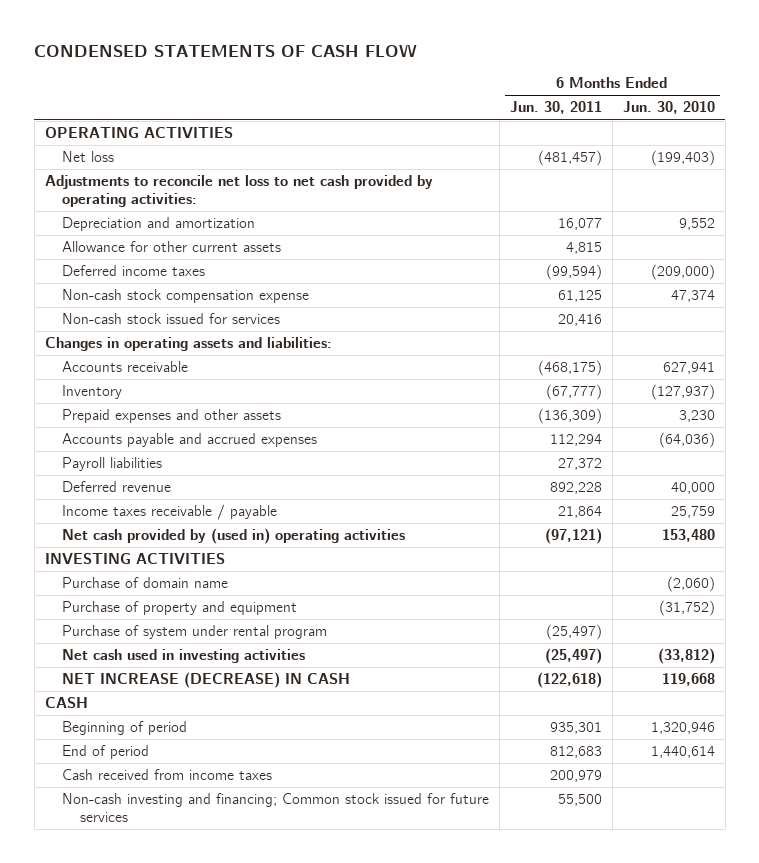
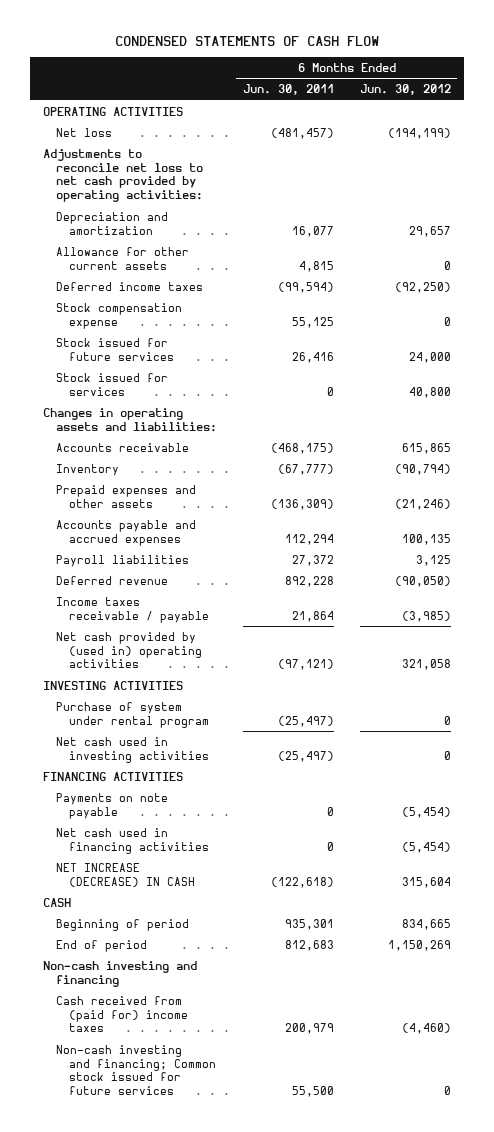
[622,101,715,115] Jun. 30, 2010 -> none
none -> [359,84,451,96] Jun. 30, 2012
[62,289,310,304] Non-cash stock compensation expense -> [55,302,182,329] Stock compensation expense
[557,290,602,303] 61,125 -> [291,316,334,328] 55,125
[62,313,281,325] Non-cash stock issued for services -> [55,337,175,361] Stock issued for future services
[557,314,602,327] 20,416 -> [291,351,334,363] 26,416
none -> [55,372,168,396] Stock issued for services
[62,577,229,589] Purchase of domain name -> none
[62,601,298,616] Purchase of property and equipment -> none
none -> [42,771,183,781] FINANCING ACTIVITIES
none -> [55,792,168,819] Payments on note payable
none -> [55,827,210,854] Net cash used in financing activities
none -> [42,960,197,987] Non-cash investing and financing
[62,769,273,781] Cash received from income taxes -> [55,995,189,1033] Cash received from (paid for) income taxes

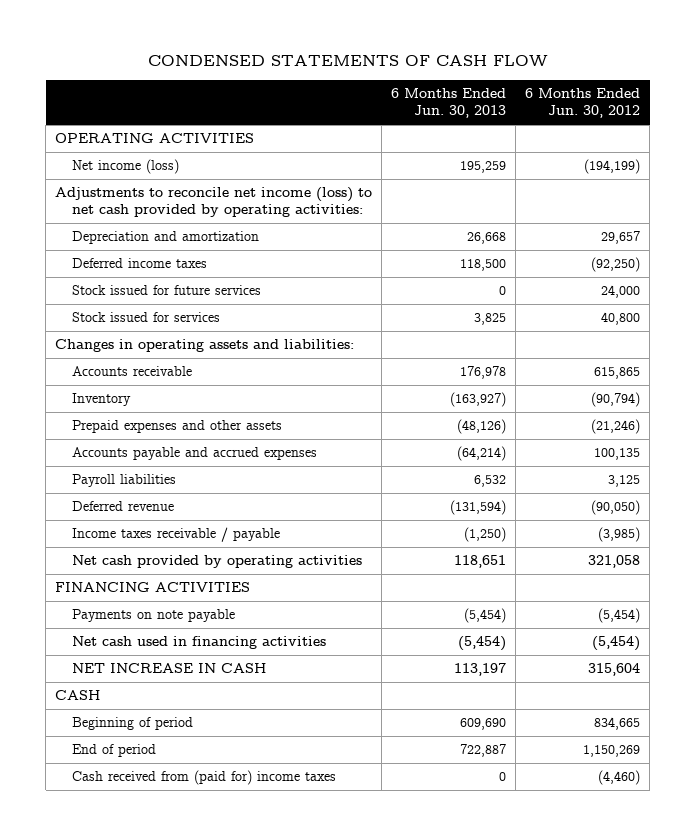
[242,84,334,96] Jun. 30, 2011 -> none
none -> [391,88,507,119] 6 Months Ended Jun. 30, 2013
[55,127,112,137] Net loss -> [72,159,180,175] Net income (loss)
[42,148,203,203] Adjustments to reconcile net loss to net cash provided by operating activities: -> [55,187,373,218] Adjustments to reconcile net income (loss) to net cash provided by operating activities:
[55,246,189,270] Allowance for other current assets -> none
[55,302,182,329] Stock compensation expense -> none
[42,680,183,690] INVESTING ACTIVITIES -> none
[55,701,210,728] Purchase of system under rental program -> none
[55,736,210,763] Net cash used in investing activities -> none
[55,631,203,669] Net cash provided by (used in) operating activities -> [72,555,363,569] Net cash provided by operating activities
[55,862,196,887] NET INCREASE (DECREASE) IN CASH -> [72,663,267,674] NET INCREASE IN CASH
[42,960,197,987] Non-cash investing and financing -> none
[55,1044,217,1096] Non-cash investing and financing; Common stock issued for future services -> none

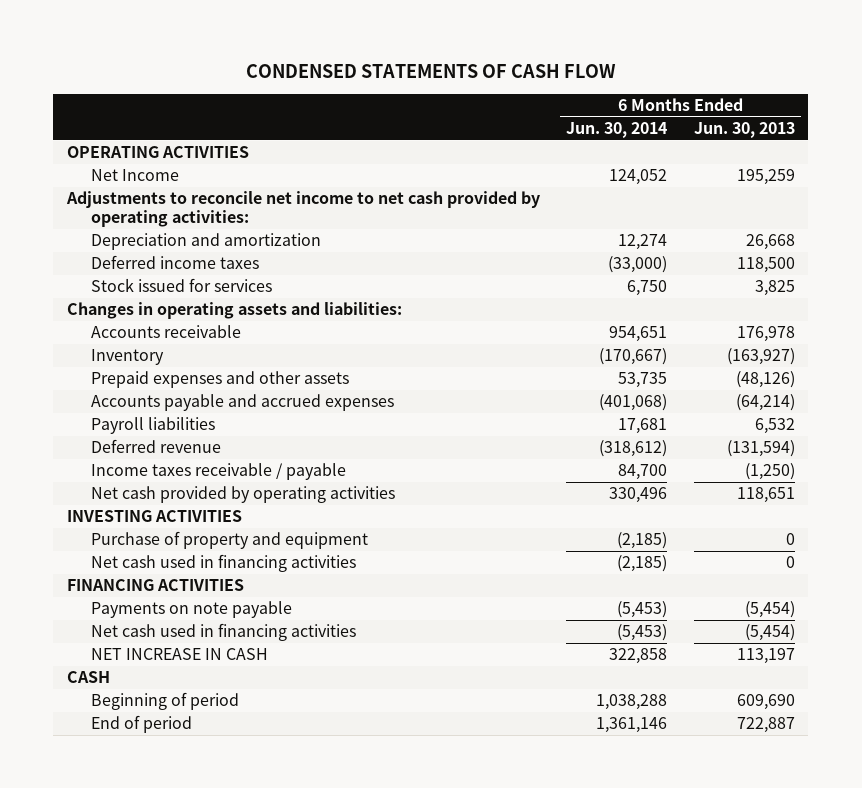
[525,88,641,119] 6 Months Ended Jun. 30, 2012 -> none
none -> [566,122,668,139] Jun. 30, 2014
[72,159,180,175] Net income (loss) -> [90,169,179,182] Net Income
[55,187,373,218] Adjustments to reconcile net income (loss) to net cash provided by operating activities: -> [65,191,540,228] Adjustments to reconcile net income to net cash provided by operating activities:
[72,285,262,296] Stock issued for future services -> none
none -> [66,510,242,523] INVESTING ACTIVITIES
none -> [90,531,368,550] Purchase of property and equipment
none -> [90,554,356,573] Net cash used in financing activities
[72,770,337,786] Cash received from (paid for) income taxes -> none

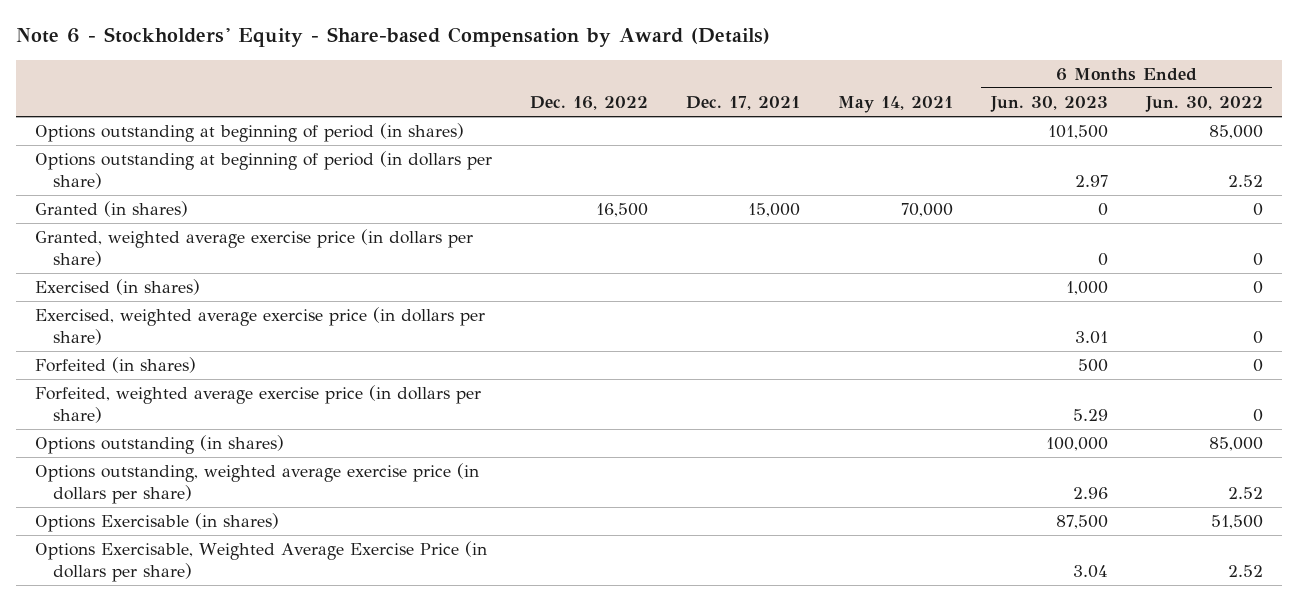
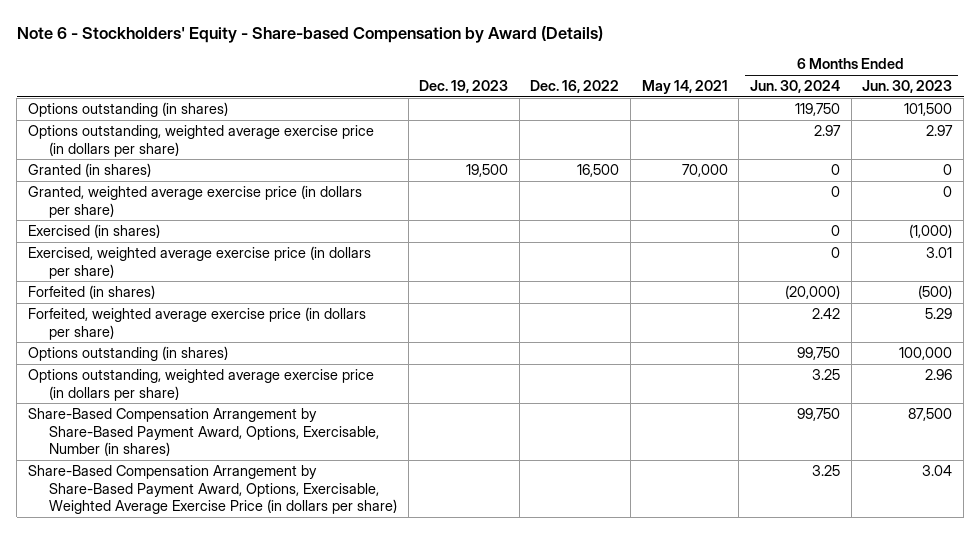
[685,95,800,110] Dec. 17, 2021 -> none
[1144,95,1263,112] Jun. 30, 2022 -> none
none -> [419,80,509,94] Dec. 19, 2023
none -> [750,80,841,94] Jun. 30, 2024
[34,123,464,143] Options outstanding at beginning of period (in shares) -> [27,102,228,118] Options outstanding (in shares)
[34,151,492,190] Options outstanding at beginning of period (in dollars per share) -> [27,125,374,157] Options outstanding, weighted average exercise price (in dollars per share)
[1065,281,1108,296] 1,000 -> [909,224,953,239] (1,000)
[1077,359,1108,373] 500 -> [918,285,953,300] (500)
[34,513,279,533] Options Exercisable (in shares) -> [27,408,379,457] Share-Based Compensation Arrangement by Share-Based Payment Award, Options, Exercisable, Number (in shares)
[34,541,487,583] Options Exercisable, Weighted Average Exercise Price (in dollars per share) -> [27,465,397,515] Share-Based Compensation Arrangement by Share-Based Payment Award, Options, Exercisable, Weighted Average Exercise Price (in dollars per share)

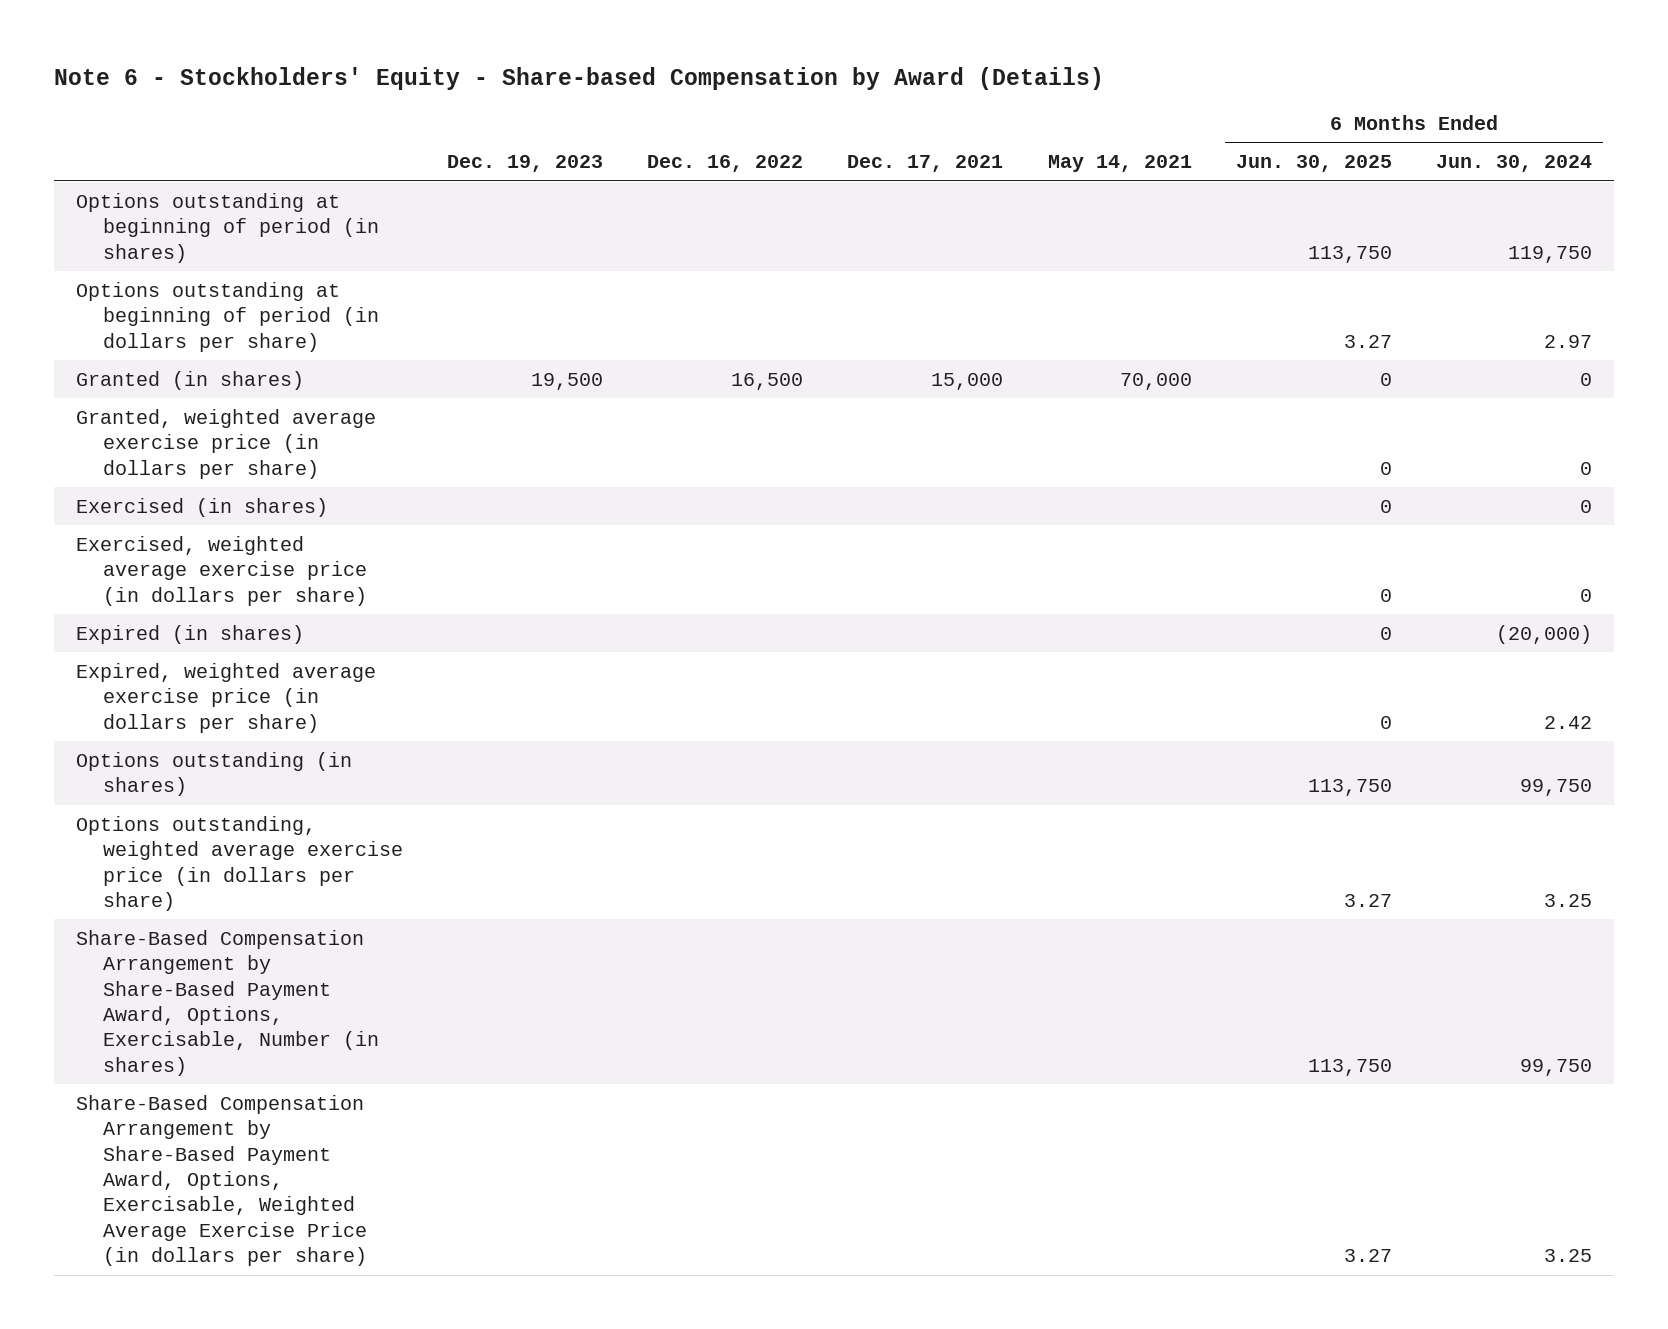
[862,80,953,94] Jun. 30, 2023 -> none
none -> [847,155,1004,173] Dec. 17, 2021
none -> [1235,155,1392,173] Jun. 30, 2025
[27,102,228,118] Options outstanding (in shares) -> [75,192,379,263] Options outstanding at beginning of period (in shares)
[27,125,374,157] Options outstanding, weighted average exercise price (in dollars per share) -> [75,281,379,352] Options outstanding at beginning of period (in dollars per share)
[27,285,155,300] Forfeited (in shares) -> [75,624,304,644] Expired (in shares)
[27,307,366,340] Forfeited, weighted average exercise price (in dollars per share) -> [75,662,376,733] Expired, weighted average exercise price (in dollars per share)

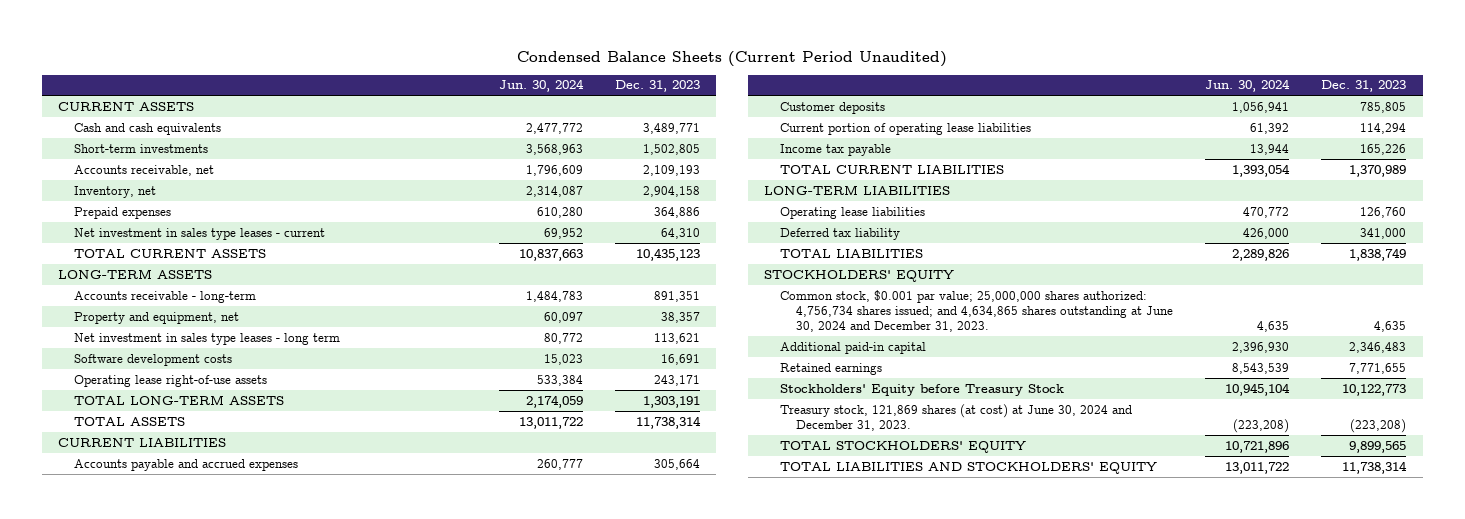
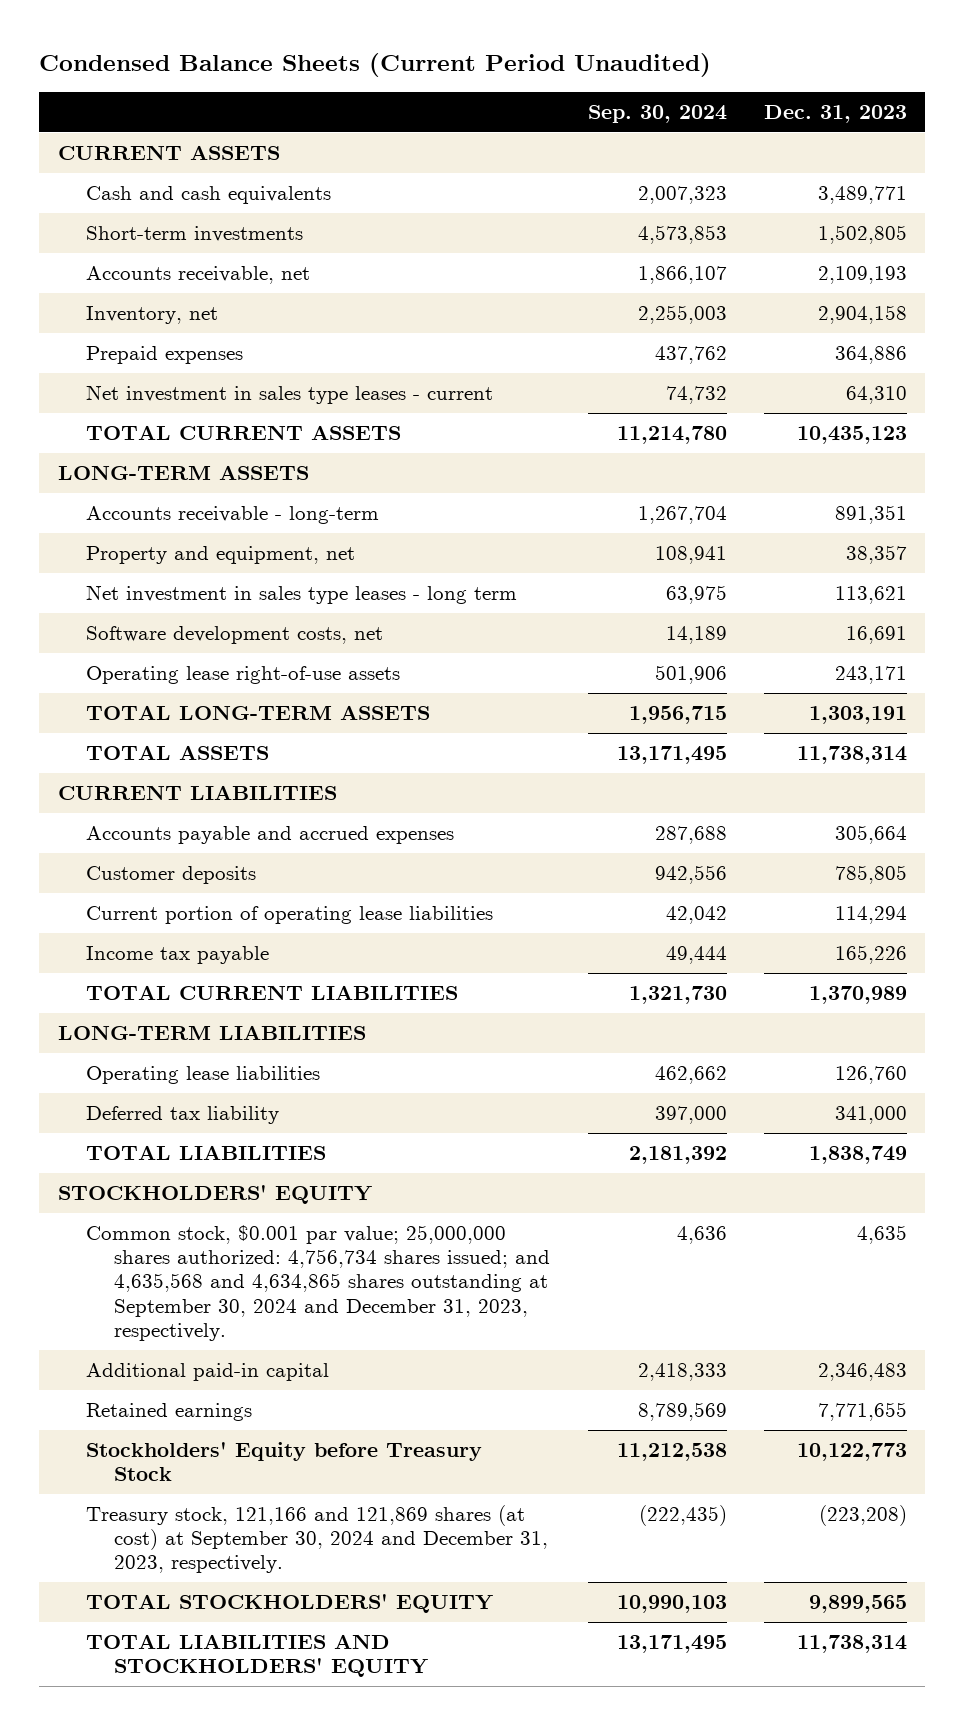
[498,79,584,93] Jun. 30, 2024 -> none
none -> [587,104,727,123] Sep. 30, 2024
[73,353,232,366] Software development costs -> [85,626,383,645] Software development costs, net
[780,289,1173,332] Common stock, $0.001 par value; 25,000,000 shares authorized: 4,756,734 shares issued; and 4,634,865 shares outstanding at June 30, 2024 and December 31, 2023. -> [85,1225,551,1341] Common stock, $0.001 par value; 25,000,000 shares authorized: 4,756,734 shares issued; and 4,635,568 and 4,634,865 shares outstanding at September 30, 2024 and December 31, 2023, respectively.
[780,403,1133,431] Treasury stock, 121,869 shares (at cost) at June 30, 2024 and December 31, 2023. -> [85,1505,549,1574] Treasury stock, 121,166 and 121,869 shares (at cost) at September 30, 2024 and December 31, 2023, respectively.

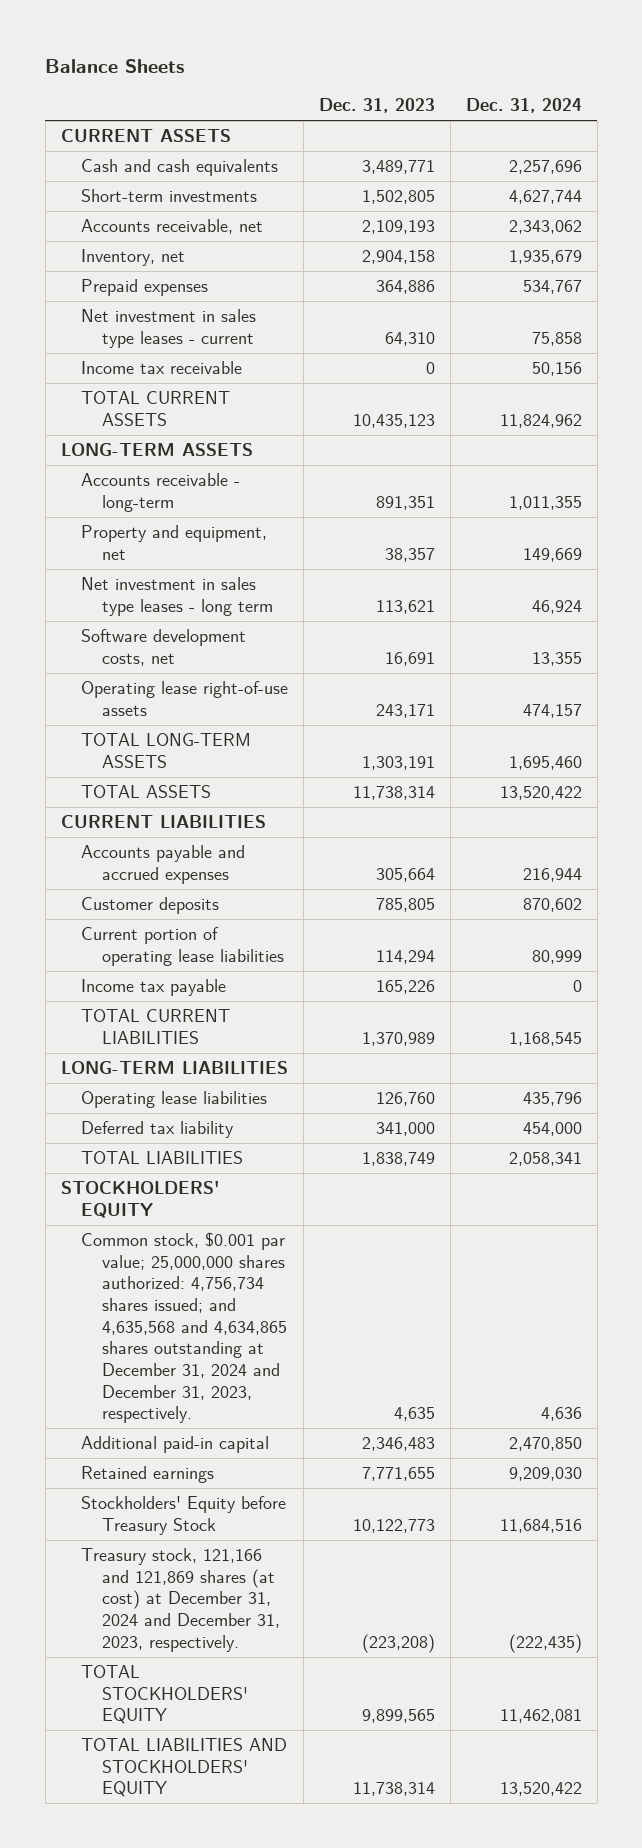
[38,53,711,78] Condensed Balance Sheets (Current Period Unaudited) -> [45,58,185,73] Balance Sheets
[587,104,727,123] Sep. 30, 2024 -> none
none -> [465,98,582,114] Dec. 31, 2024
none -> [81,361,243,375] Income tax receivable
[85,1225,551,1341] Common stock, $0.001 par value; 25,000,000 shares authorized: 4,756,734 shares issued; and 4,635,568 and 4,634,865 shares outstanding at September 30, 2024 and December 31, 2023, respectively. -> [81,1232,287,1424] Common stock, $0.001 par value; 25,000,000 shares authorized: 4,756,734 shares issued; and 4,635,568 and 4,634,865 shares outstanding at December 31, 2024 and December 31, 2023, respectively.
[85,1505,549,1574] Treasury stock, 121,166 and 121,869 shares (at cost) at September 30, 2024 and December 31, 2023, respectively. -> [81,1548,280,1652] Treasury stock, 121,166 and 121,869 shares (at cost) at December 31, 2024 and December 31, 2023, respectively.

